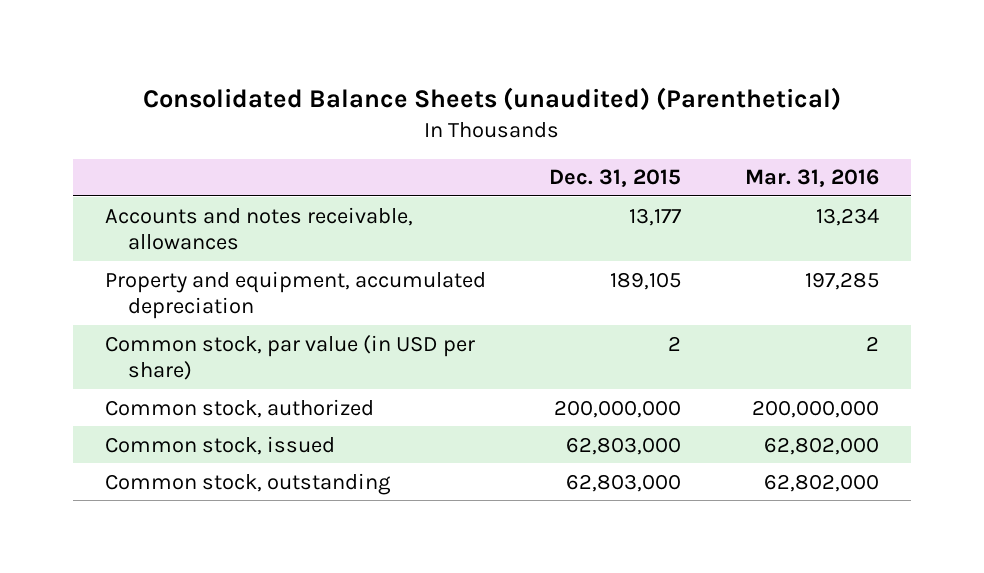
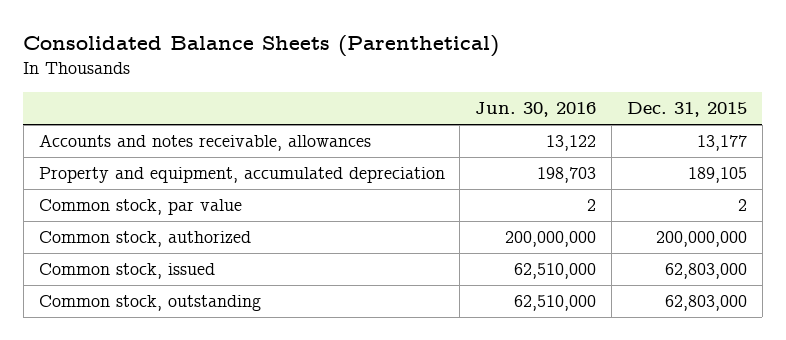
[142,86,841,111] Consolidated Balance Sheets (unaudited) (Parenthetical) -> [23,35,500,58] Consolidated Balance Sheets (Parenthetical)
[745,169,880,188] Mar. 31, 2016 -> none
none -> [475,102,597,118] Jun. 30, 2016
[104,334,475,381] Common stock, par value (in USD per share) -> [38,199,242,216] Common stock, par value

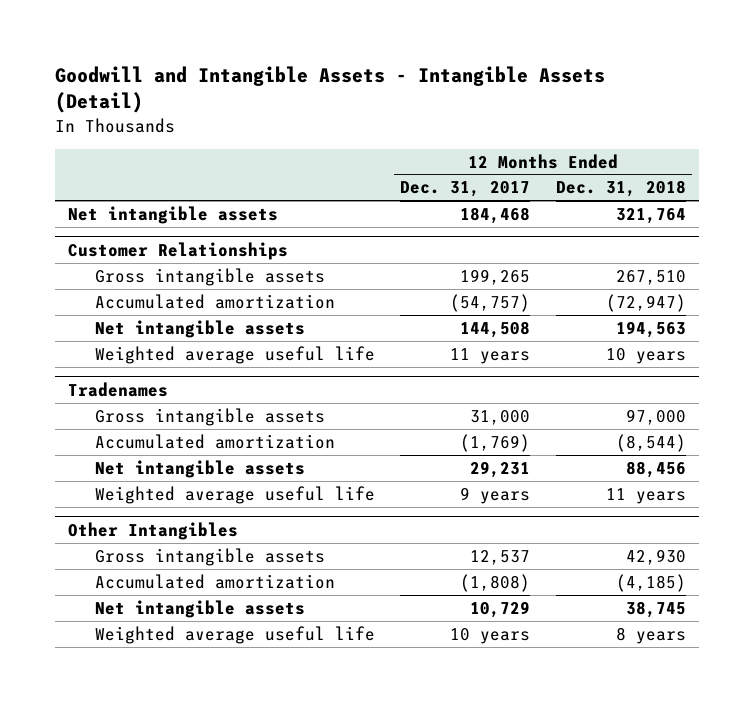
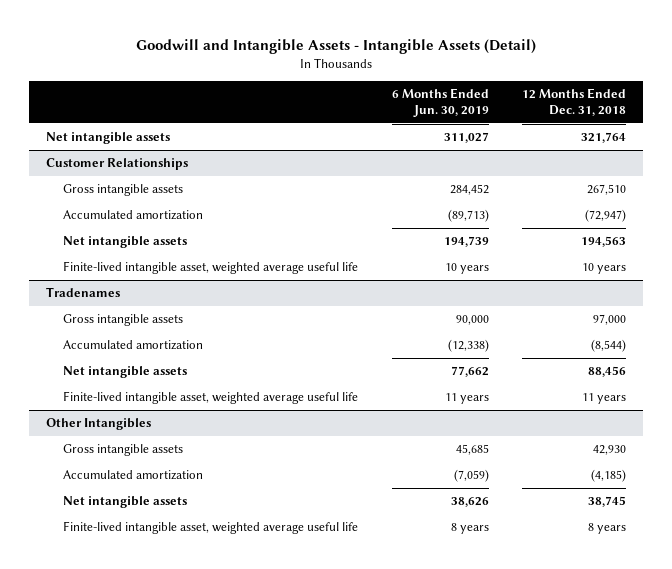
[400,181,531,198] Dec. 31, 2017 -> none
none -> [391,87,489,118] 6 Months Ended Jun. 30, 2019
[95,345,376,364] Weighted average useful life -> [63,261,359,275] Finite-lived intangible asset, weighted average useful life
[95,485,376,504] Weighted average useful life -> [63,391,359,405] Finite-lived intangible asset, weighted average useful life
[95,625,376,644] Weighted average useful life -> [63,521,359,535] Finite-lived intangible asset, weighted average useful life

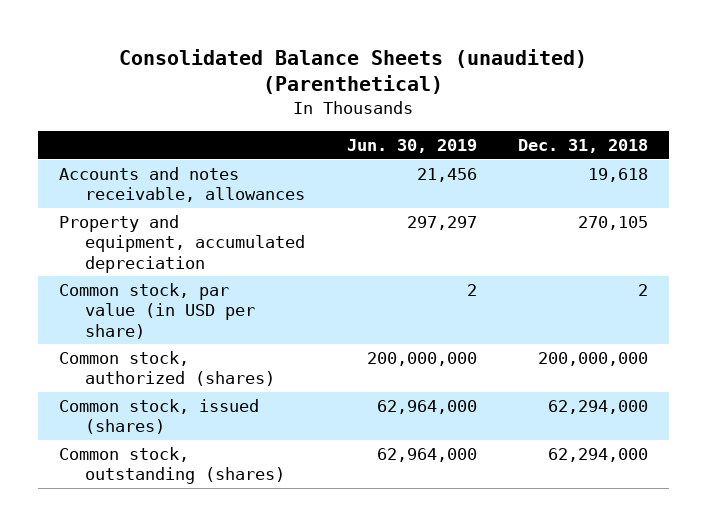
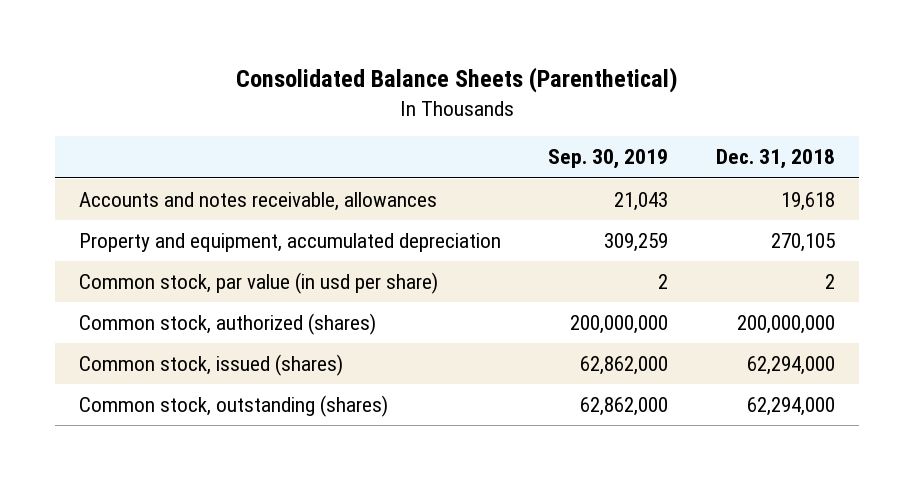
[119,48,588,95] Consolidated Balance Sheets (unaudited) (Parenthetical) -> [235,67,678,94] Consolidated Balance Sheets (Parenthetical)
[346,139,477,154] Jun. 30, 2019 -> none
none -> [548,149,669,170] Sep. 30, 2019
[58,282,256,339] Common stock, par value (in USD per share) -> [78,271,438,294] Common stock, par value (in usd per share)

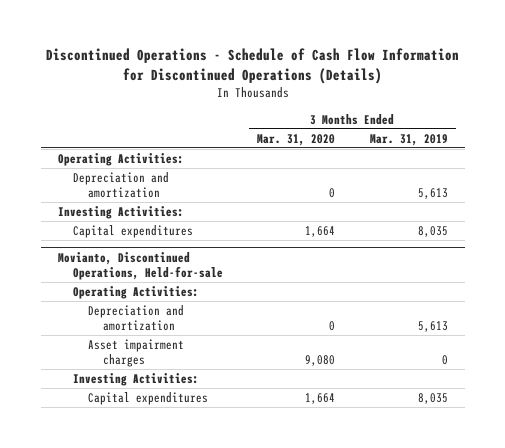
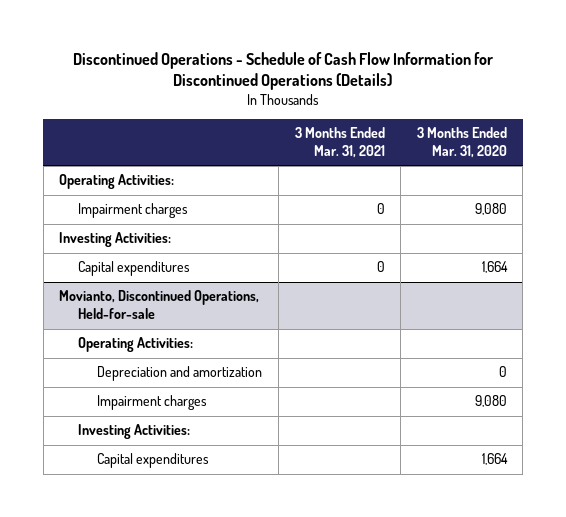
[369,133,448,146] Mar. 31, 2019 -> none
none -> [294,126,385,158] 3 Months Ended Mar. 31, 2021
[72,171,169,199] Depreciation and amortization -> none
none -> [78,203,189,219] Impairment charges
[87,338,184,368] Asset impairment charges -> [97,395,208,411] Impairment charges

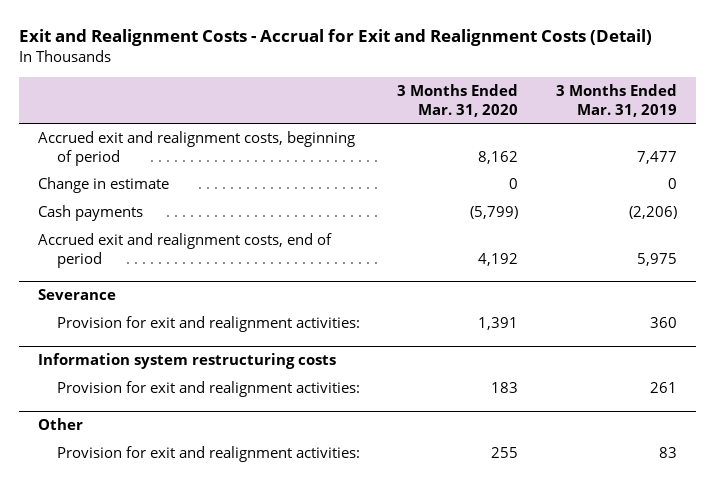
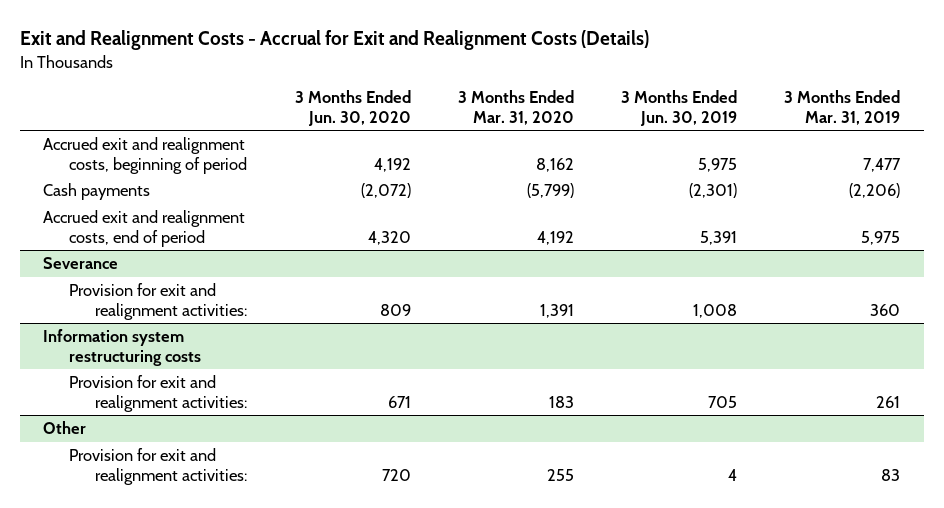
[19,29,653,47] Exit and Realignment Costs - Accrual for Exit and Realignment Costs (Detail) -> [19,30,649,51] Exit and Realignment Costs - Accrual for Exit and Realignment Costs (Details)
none -> [294,90,411,126] 3 Months Ended Jun. 30, 2020
none -> [621,90,738,126] 3 Months Ended Jun. 30, 2019
[38,177,170,194] Change in estimate -> none

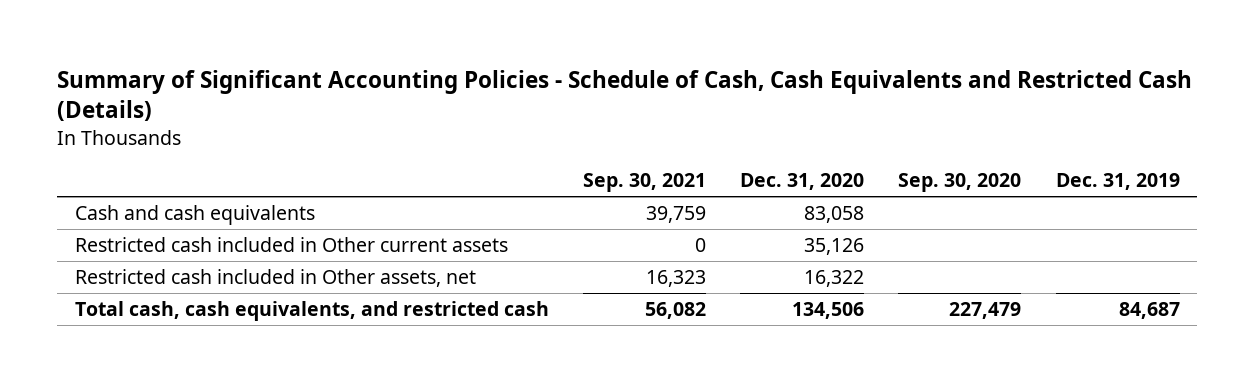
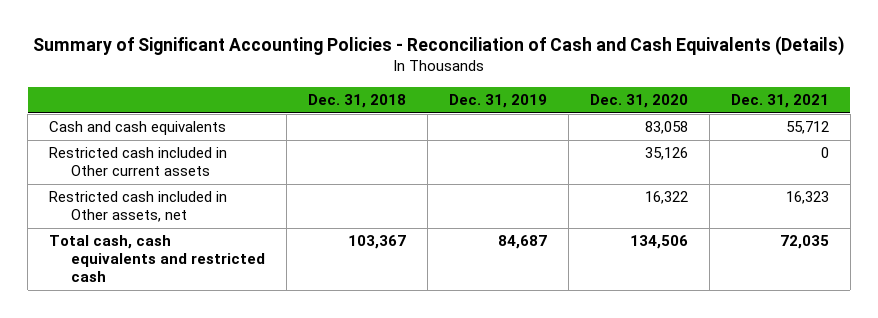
[57,69,1193,122] Summary of Significant Accounting Policies - Schedule of Cash, Cash Equivalents and Restricted Cash (Details) -> [33,36,845,57] Summary of Significant Accounting Policies - Reconciliation of Cash and Cash Equivalents (Details)
[582,173,706,193] Sep. 30, 2021 -> none
[898,173,1022,193] Sep. 30, 2020 -> none
none -> [308,94,407,109] Dec. 31, 2018
none -> [730,94,829,109] Dec. 31, 2021
[74,300,549,321] Total cash, cash equivalents, and restricted cash -> [49,235,266,283] Total cash, cash equivalents and restricted cash

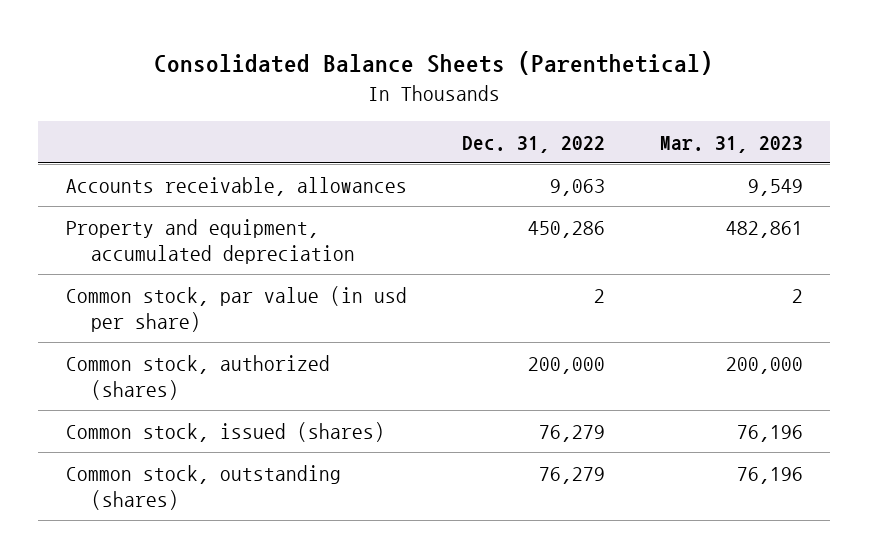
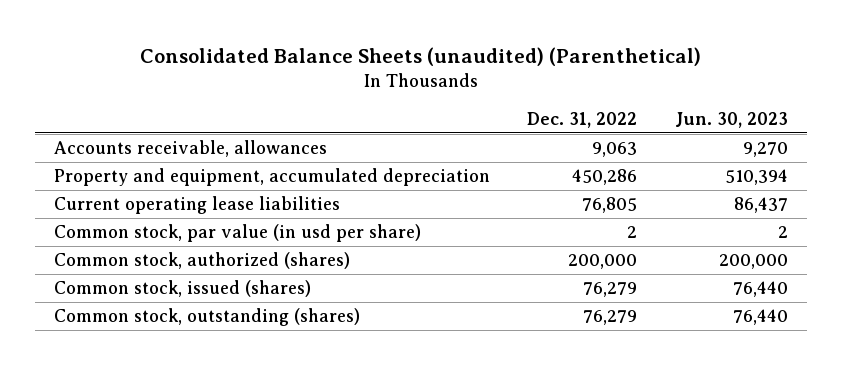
[154,51,714,76] Consolidated Balance Sheets (Parenthetical) -> [139,46,701,66] Consolidated Balance Sheets (unaudited) (Parenthetical)
[659,135,803,153] Mar. 31, 2023 -> none
none -> [674,112,788,129] Jun. 30, 2023
none -> [53,196,340,215] Current operating lease liabilities

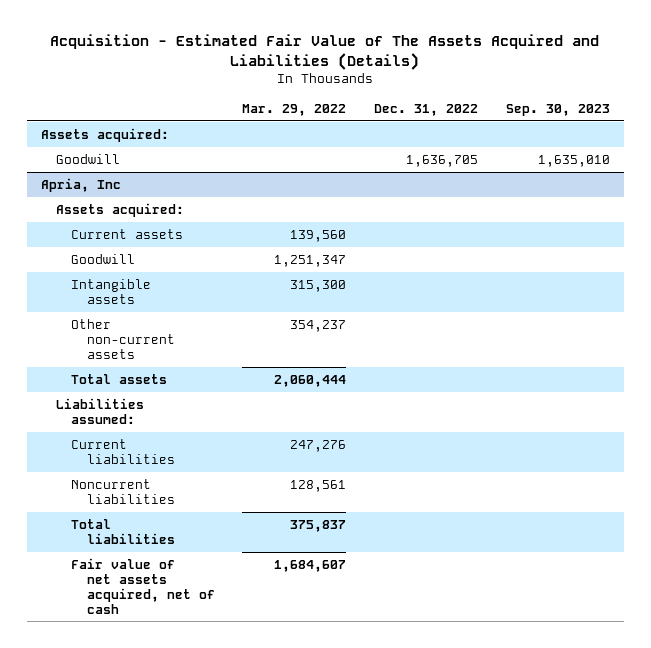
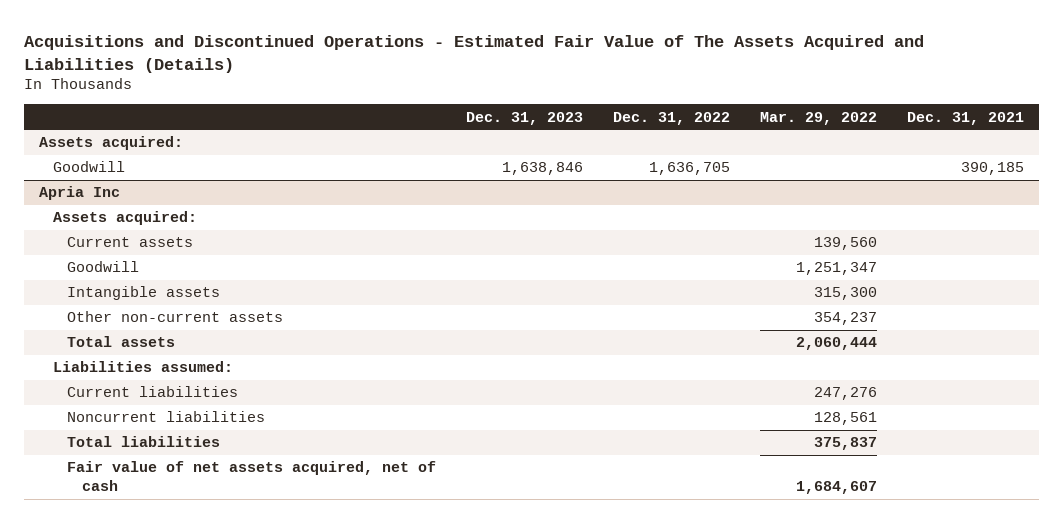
[50,34,600,71] Acquisition - Estimated Fair Value of The Assets Acquired and Liabilities (Details) -> [23,34,924,73] Acquisitions and Discontinued Operations - Estimated Fair Value of The Assets Acquired and Liabilities (Details)
[506,103,611,116] Sep. 30, 2023 -> none
none -> [466,111,584,125] Dec. 31, 2023
none -> [906,111,1024,125] Dec. 31, 2021
[40,177,121,192] Apria, Inc -> [38,186,120,201] Apria Inc

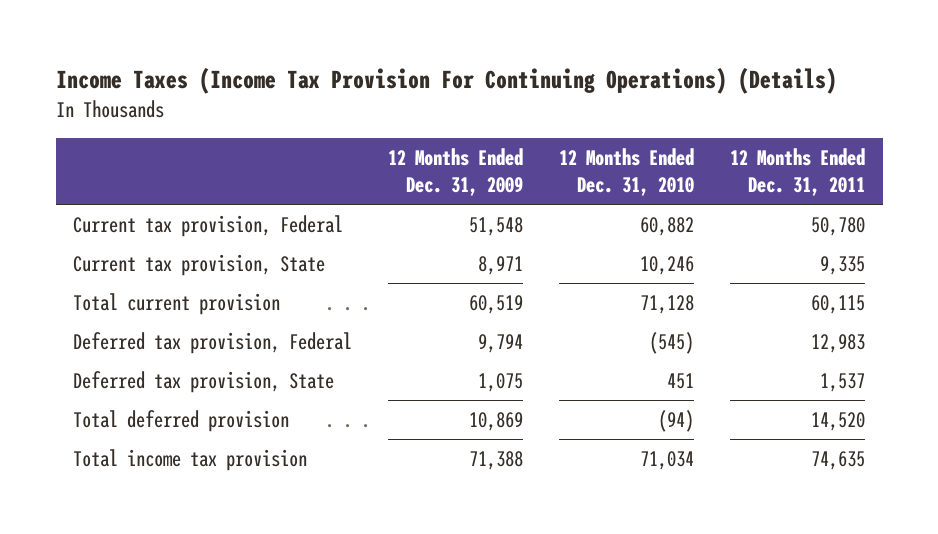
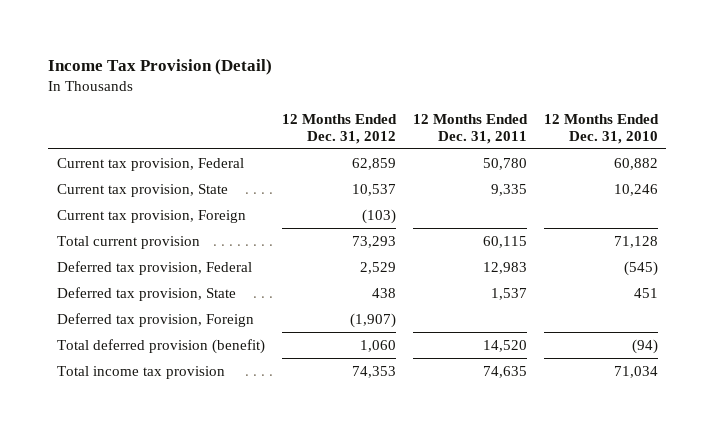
[55,67,837,95] Income Taxes (Income Tax Provision For Continuing Operations) (Details) -> [48,59,273,76] Income Tax Provision (Detail)
[388,148,524,197] 12 Months Ended Dec. 31, 2009 -> none
none -> [281,113,397,144] 12 Months Ended Dec. 31, 2012
none -> [56,209,246,223] Current tax provision, Foreign
none -> [56,312,254,327] Deferred tax provision, Foreign
[73,409,290,432] Total deferred provision -> [56,338,265,354] Total deferred provision (benefit)

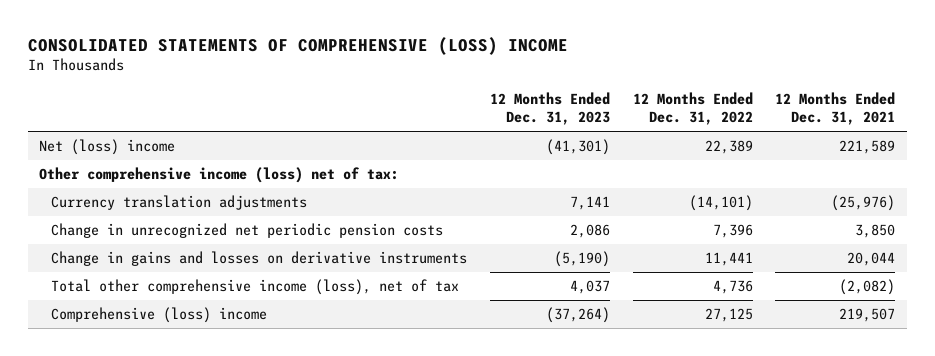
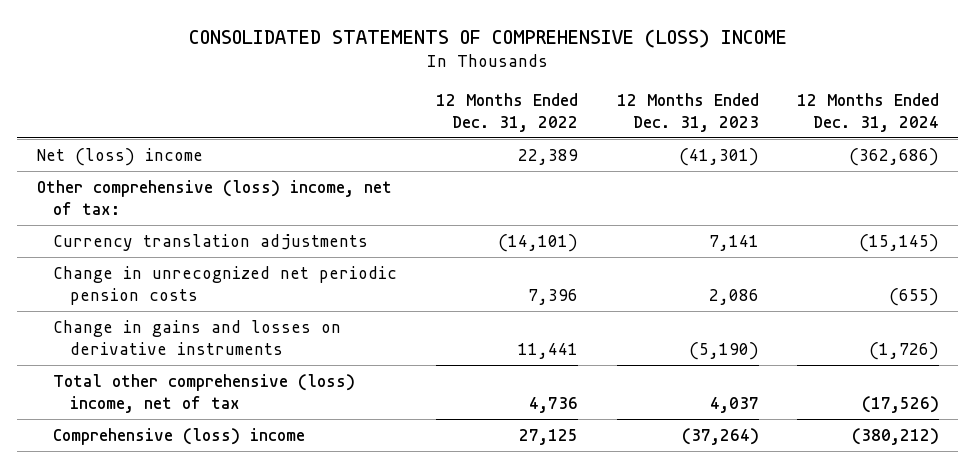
[775,92,896,126] 12 Months Ended Dec. 31, 2021 -> none
none -> [797,92,940,133] 12 Months Ended Dec. 31, 2024
[39,167,400,184] Other comprehensive income (loss) net of tax: -> [36,179,392,215] Other comprehensive (loss) income, net of tax:
[51,279,460,296] Total other comprehensive income (loss), net of tax -> [53,373,356,413] Total other comprehensive (loss) income, net of tax

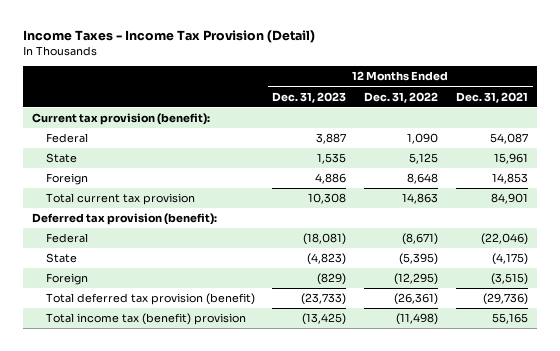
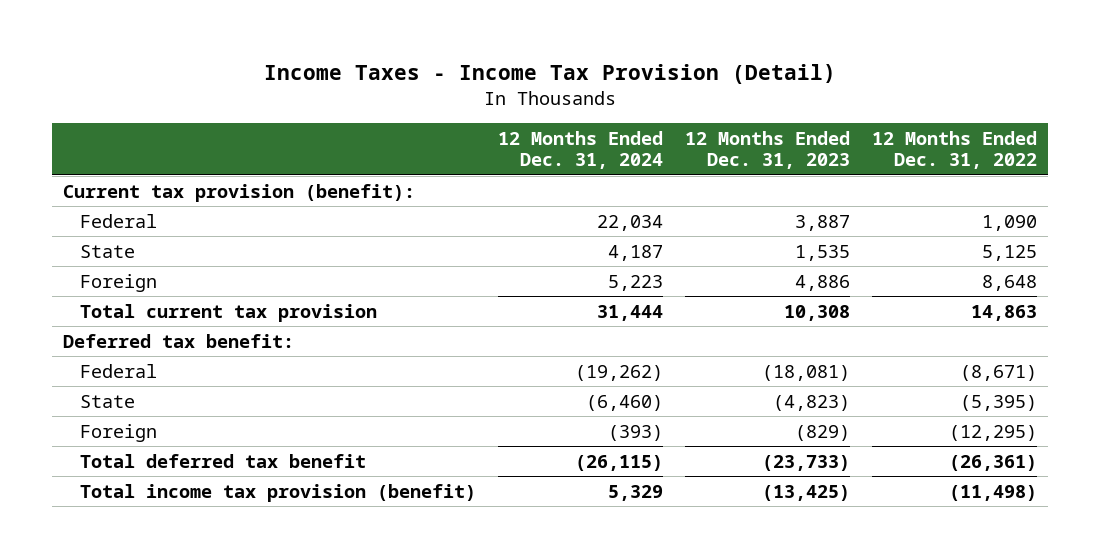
[456,91,529,103] Dec. 31, 2021 -> none
none -> [497,130,663,170] 12 Months Ended Dec. 31, 2024
[32,213,218,226] Deferred tax provision (benefit): -> [62,333,294,348] Deferred tax benefit:
[45,293,255,306] Total deferred tax provision (benefit) -> [79,453,366,468] Total deferred tax benefit
[45,313,246,326] Total income tax (benefit) provision -> [79,483,476,502] Total income tax provision (benefit)

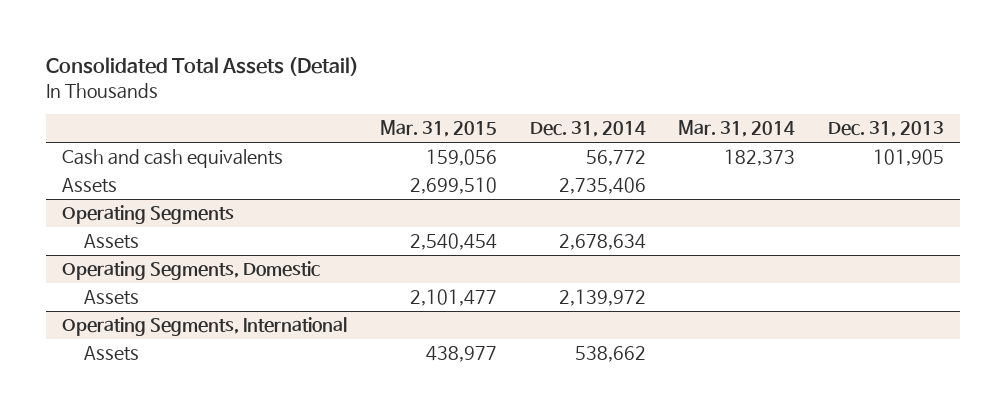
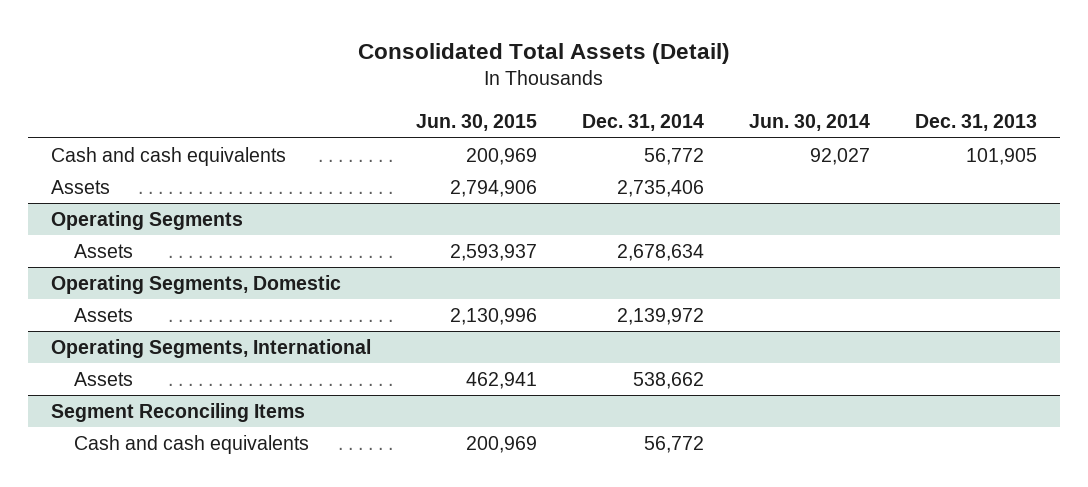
[380,120,498,138] Mar. 31, 2015 -> none
[678,120,796,138] Mar. 31, 2014 -> none
none -> [415,114,537,132] Jun. 30, 2015
none -> [749,114,871,132] Jun. 30, 2014
none -> [50,403,305,423] Segment Reconciling Items
none -> [73,435,309,455] Cash and cash equivalents

